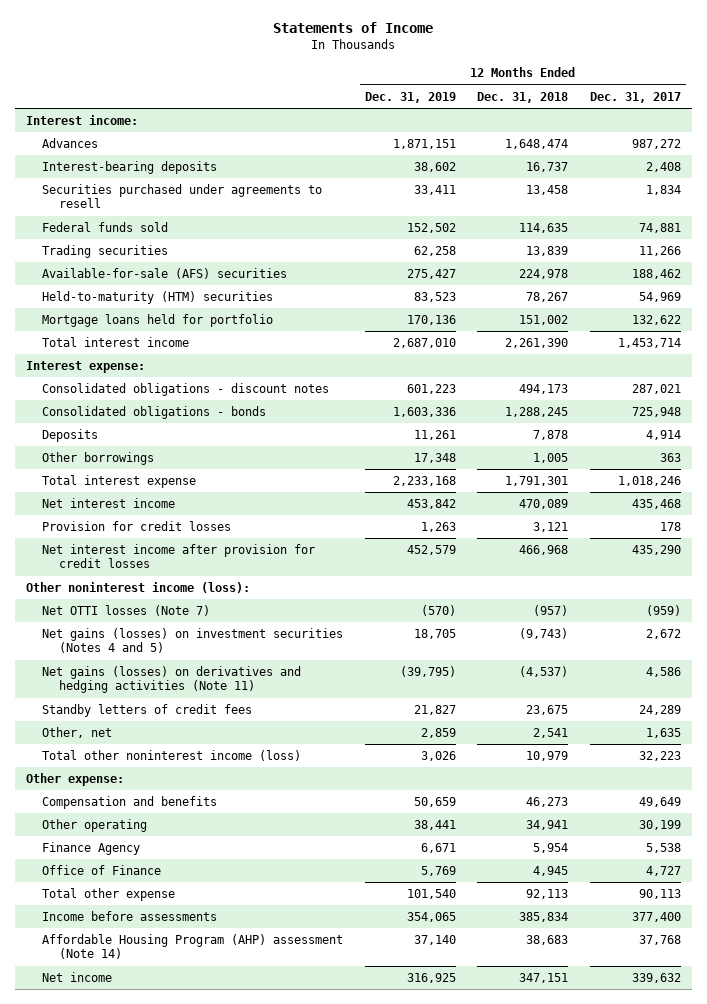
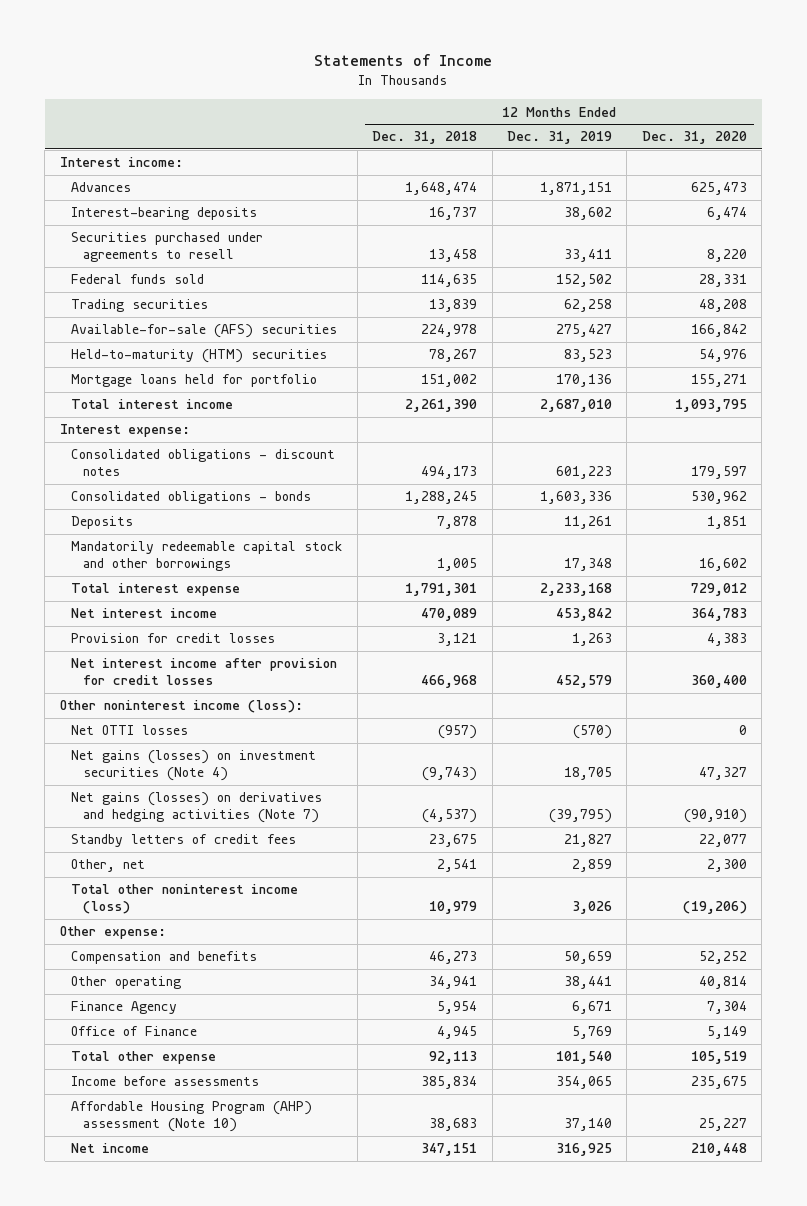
[590,91,682,103] Dec. 31, 2017 -> none
none -> [641,131,747,145] Dec. 31, 2020
[42,452,155,466] Other borrowings -> [71,541,343,572] Mandatorily redeemable capital stock and other borrowings
[42,605,211,617] Net OTTI losses (Note 7) -> [71,725,189,736] Net OTTI losses
[42,628,344,654] Net gains (losses) on investment securities (Notes 4 and 5) -> [71,750,317,782] Net gains (losses) on investment securities (Note 4)
[42,666,302,694] Net gains (losses) on derivatives and hedging activities (Note 11) -> [71,792,323,824] Net gains (losses) on derivatives and hedging activities (Note 7)
[42,934,344,960] Affordable Housing Program (AHP) assessment (Note 14) -> [71,1101,313,1133] Affordable Housing Program (AHP) assessment (Note 10)

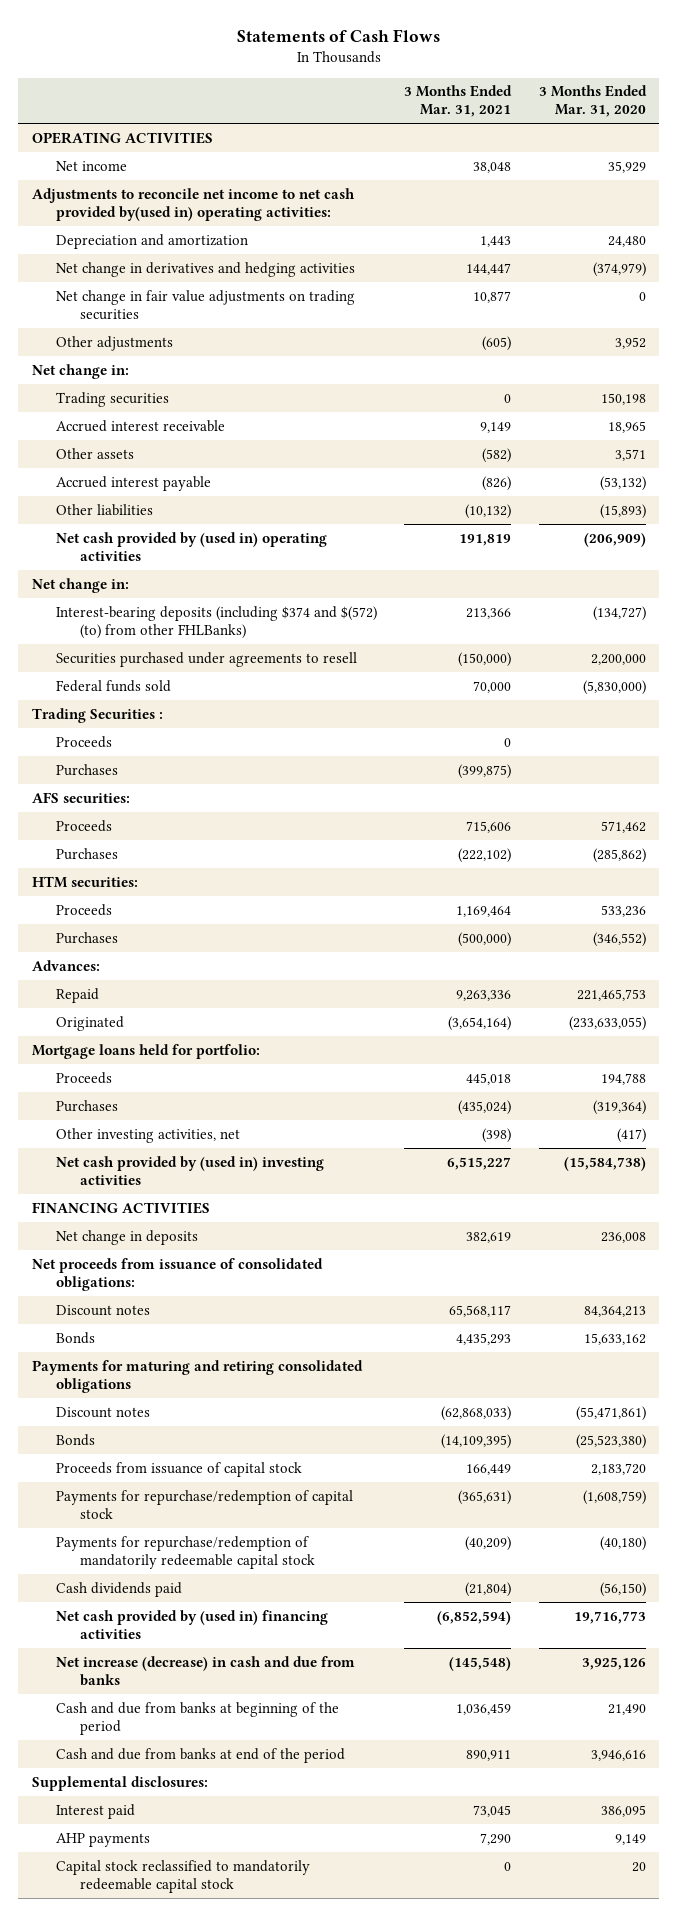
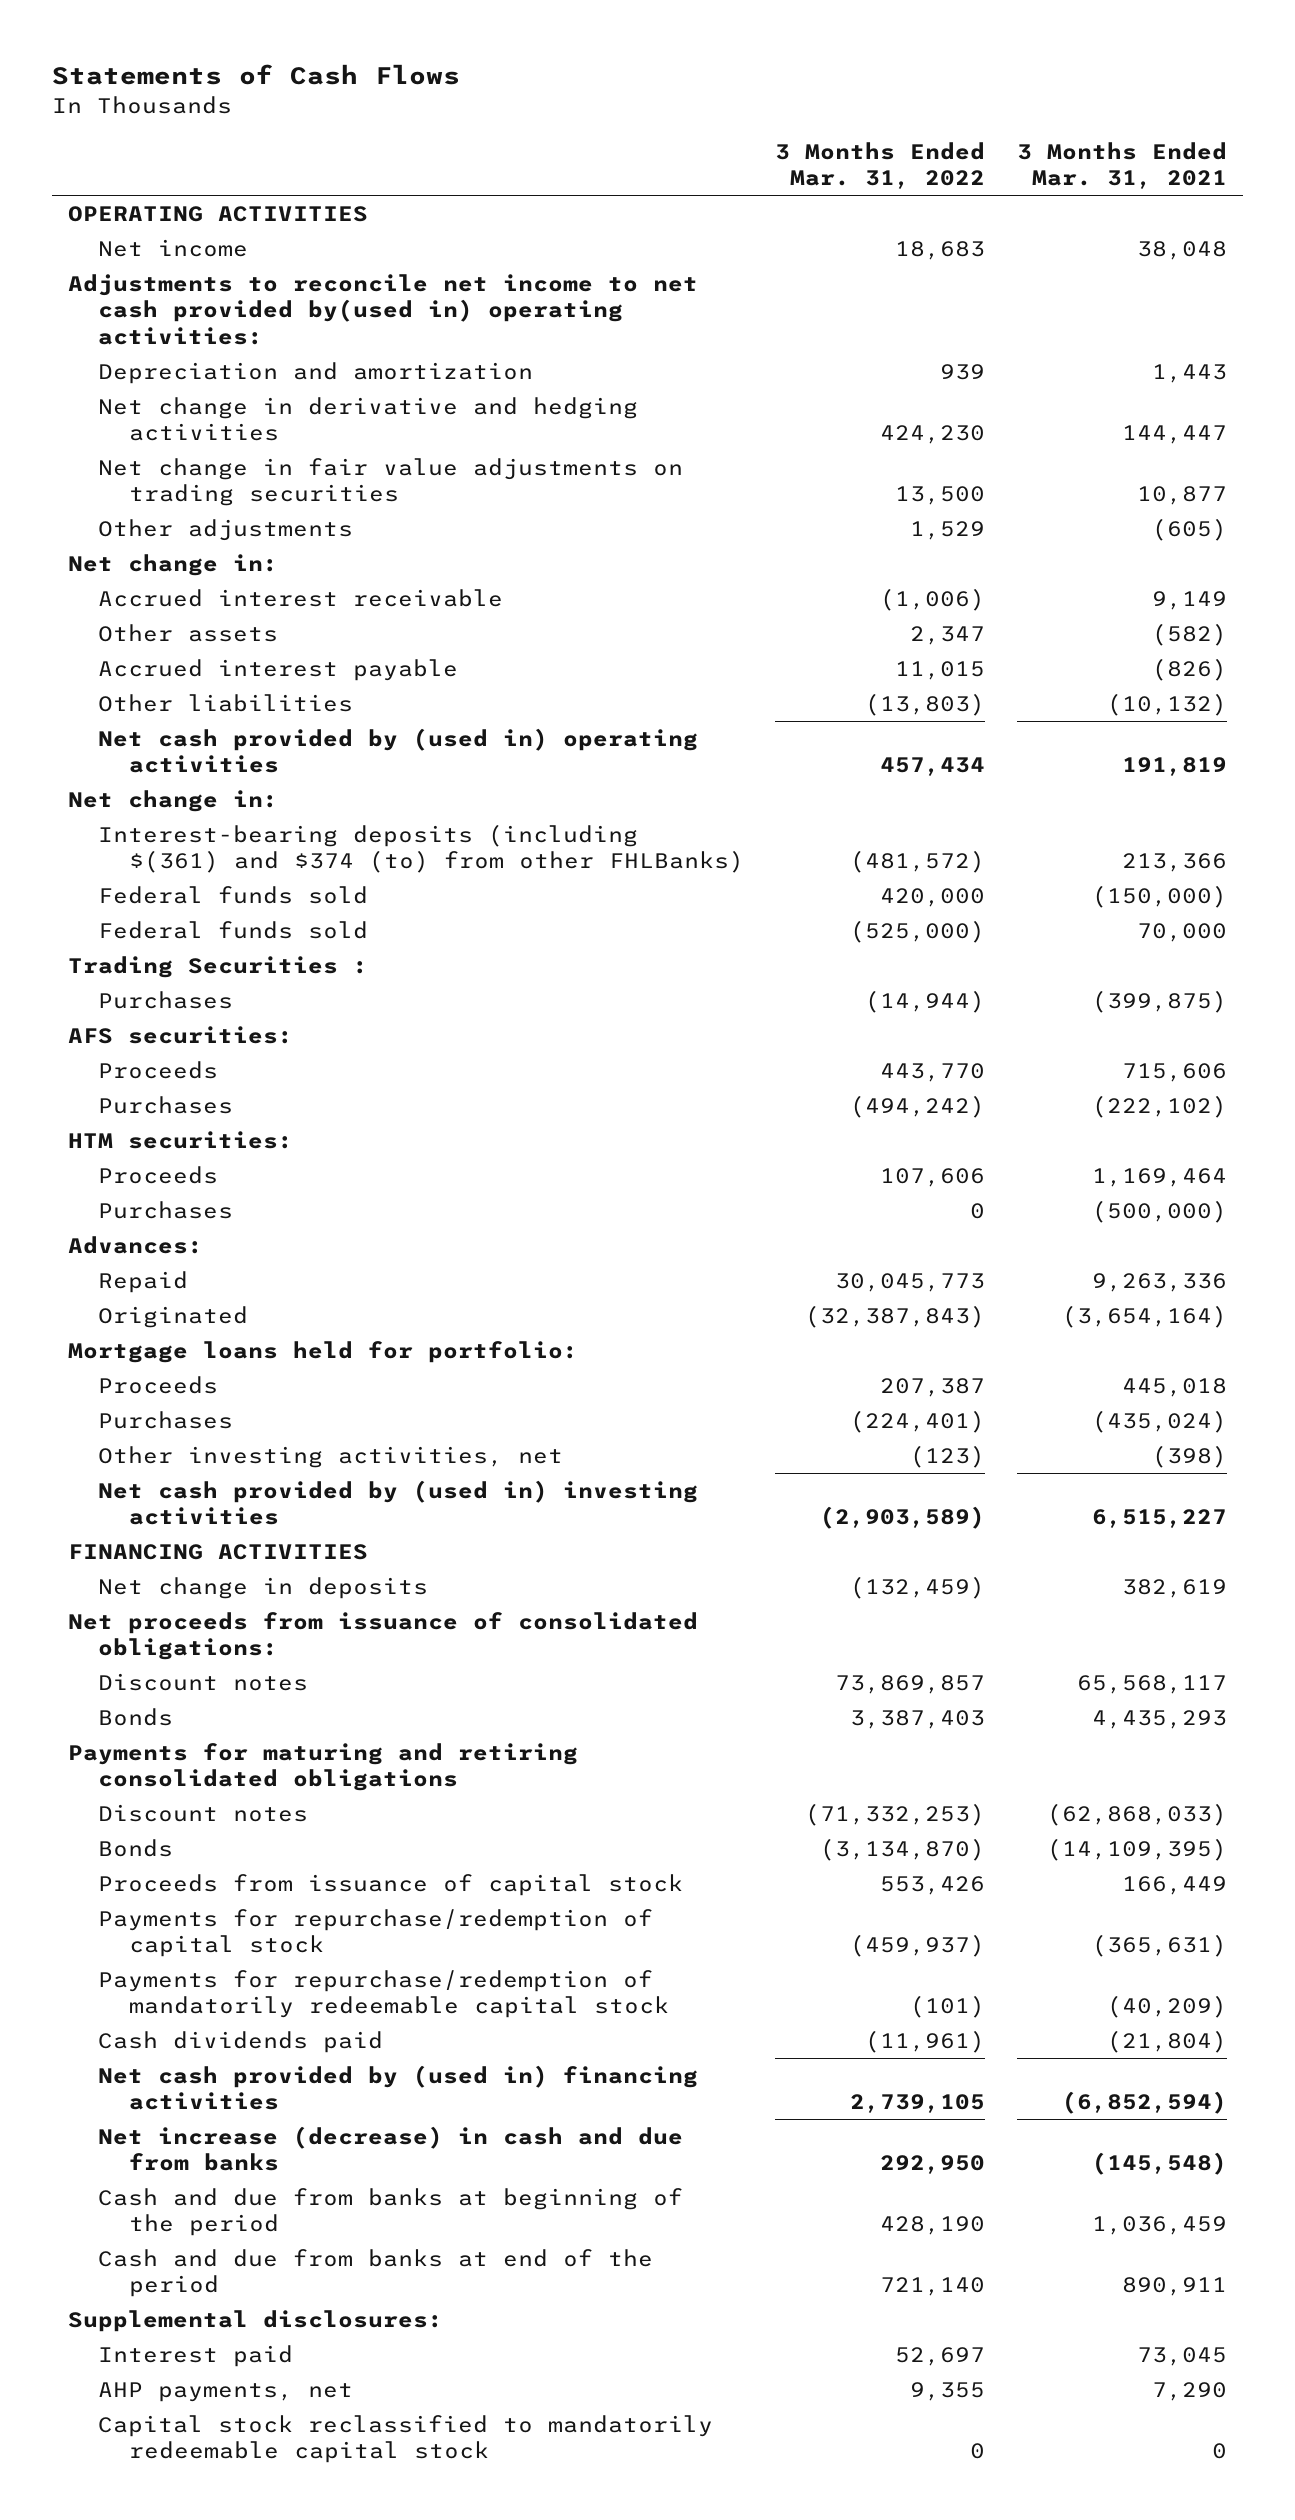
[538,85,647,118] 3 Months Ended Mar. 31, 2020 -> none
none -> [775,141,986,189] 3 Months Ended Mar. 31, 2022
[55,261,355,277] Net change in derivatives and hedging activities -> [98,396,639,442] Net change in derivative and hedging activities
[55,391,169,407] Trading securities -> none
[55,605,377,639] Interest-bearing deposits (including $374 and $(572) (to) from other FHLBanks) -> [98,823,744,874] Interest-bearing deposits (including $(361) and $374 (to) from other FHLBanks)
[55,651,357,667] Securities purchased under agreements to resell -> [98,885,369,904] Federal funds sold
[55,735,112,748] Proceeds -> none
[55,1832,150,1847] AHP payments -> [98,2381,354,2402] AHP payments, net

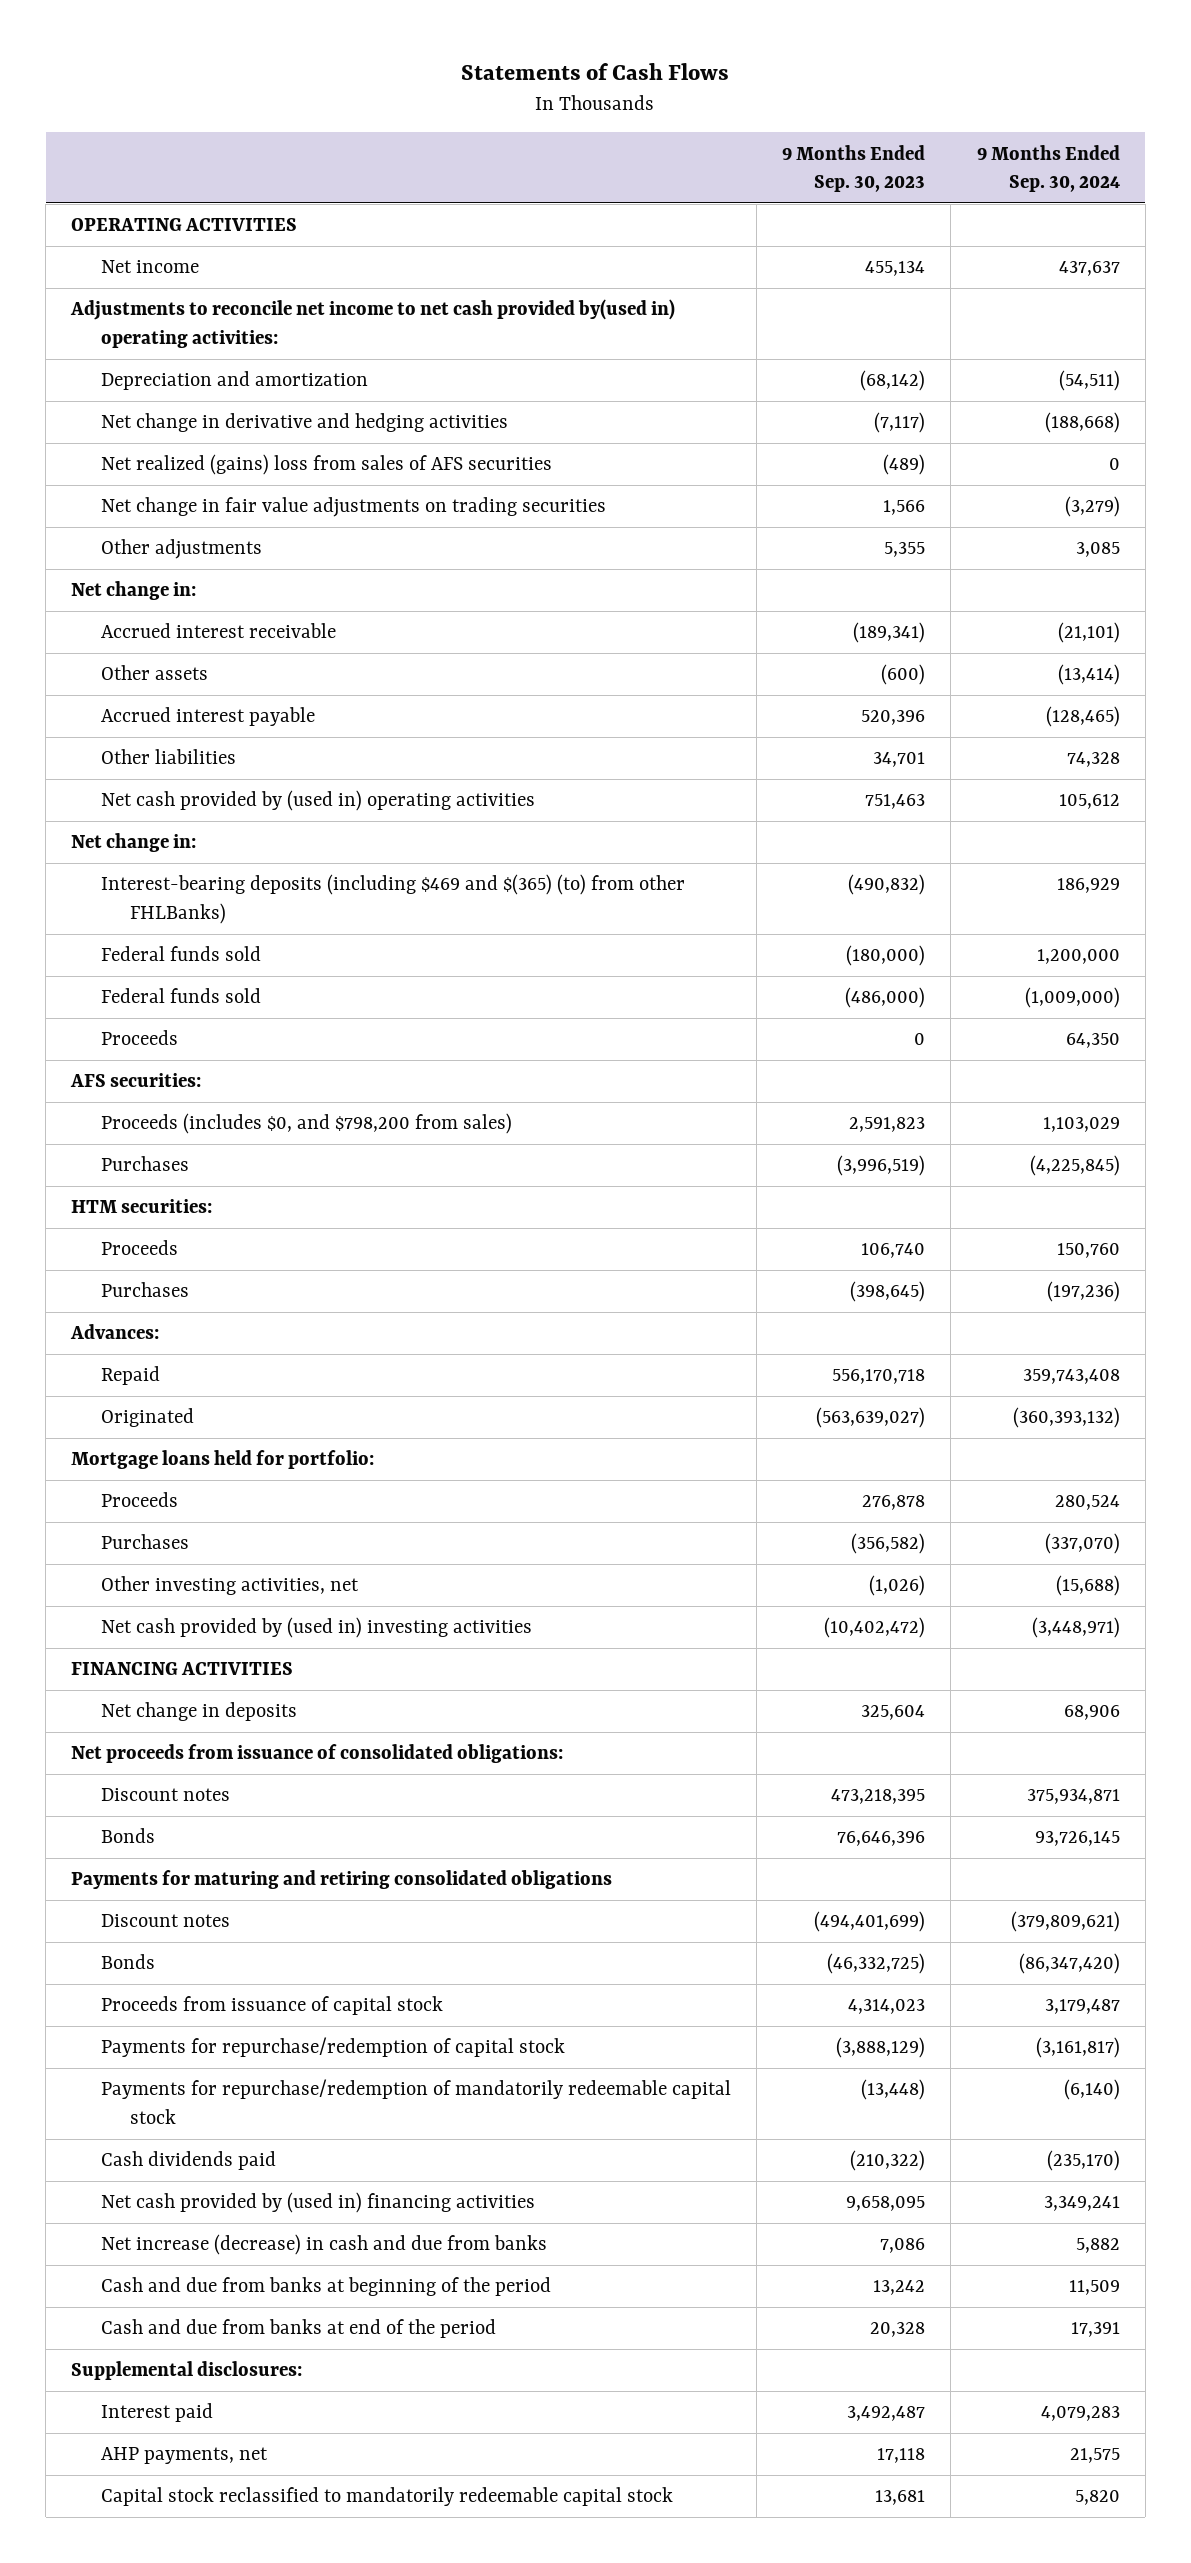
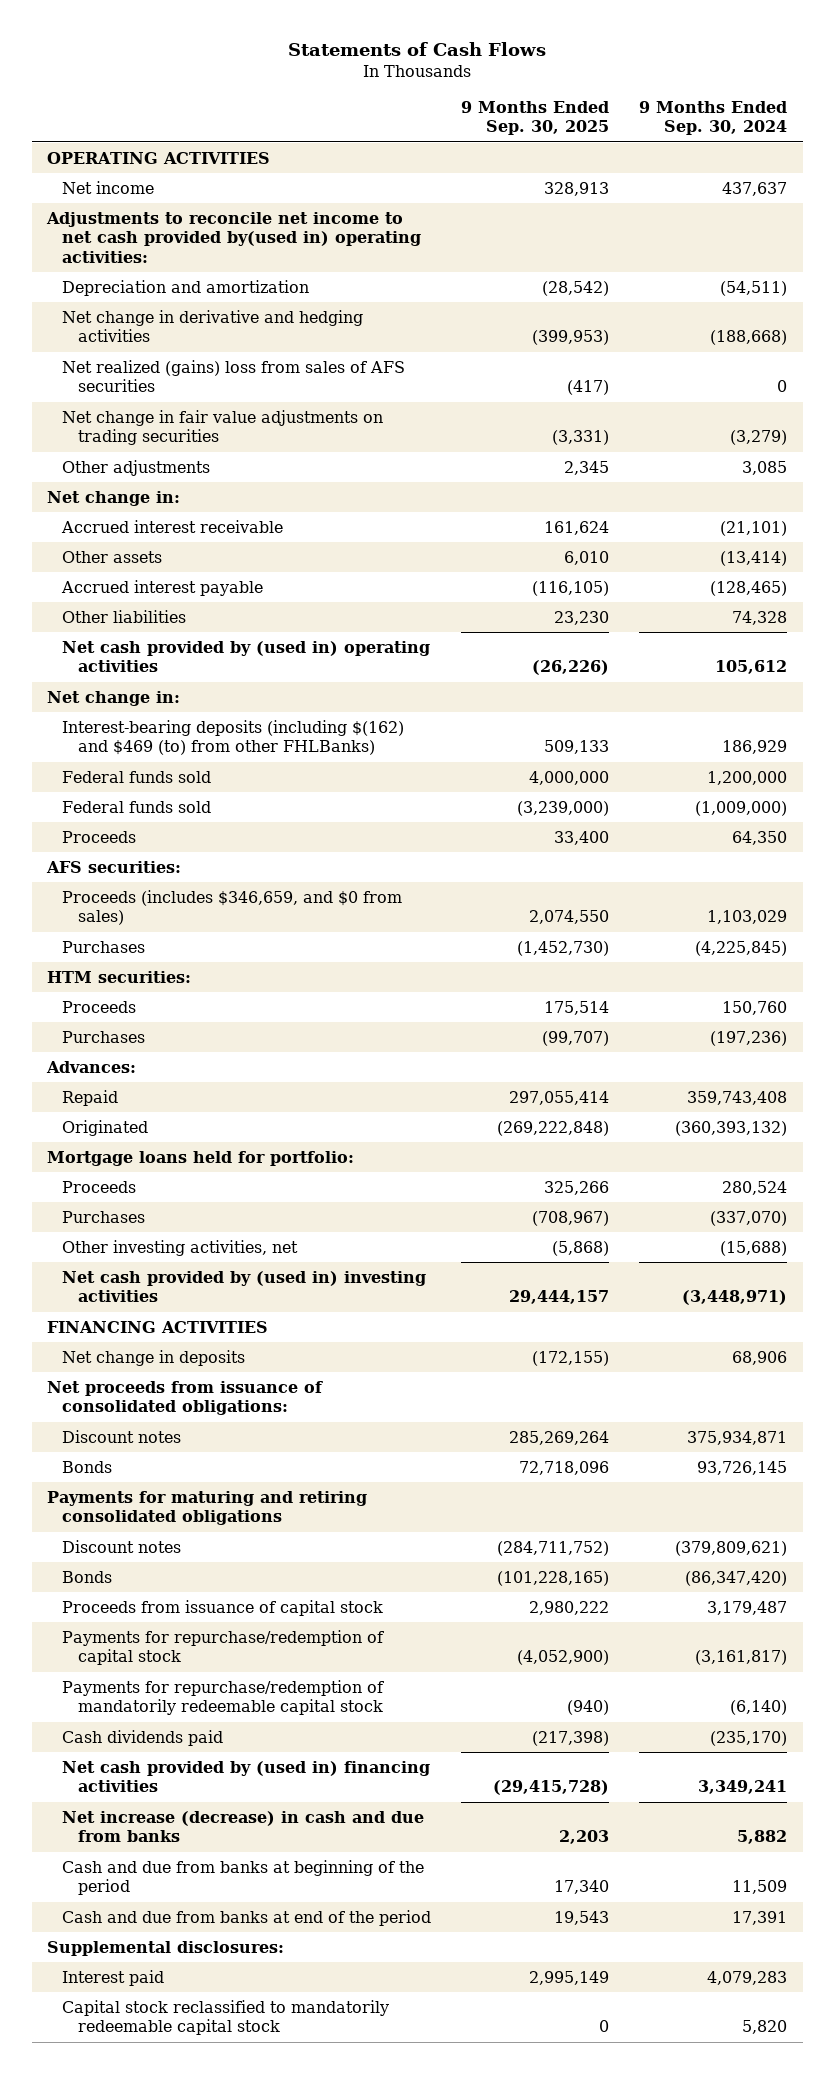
[782,144,926,193] 9 Months Ended Sep. 30, 2023 -> none
none -> [461,100,610,136] 9 Months Ended Sep. 30, 2025
[100,874,685,924] Interest-bearing deposits (including $469 and $(365) (to) from other FHLBanks) -> [62,719,405,756] Interest-bearing deposits (including $(162) and $469 (to) from other FHLBanks)
[100,1113,512,1135] Proceeds (includes $0, and $798,200 from sales) -> [62,889,403,926] Proceeds (includes $346,659, and $0 from sales)
[100,2447,268,2465] AHP payments, net -> none

